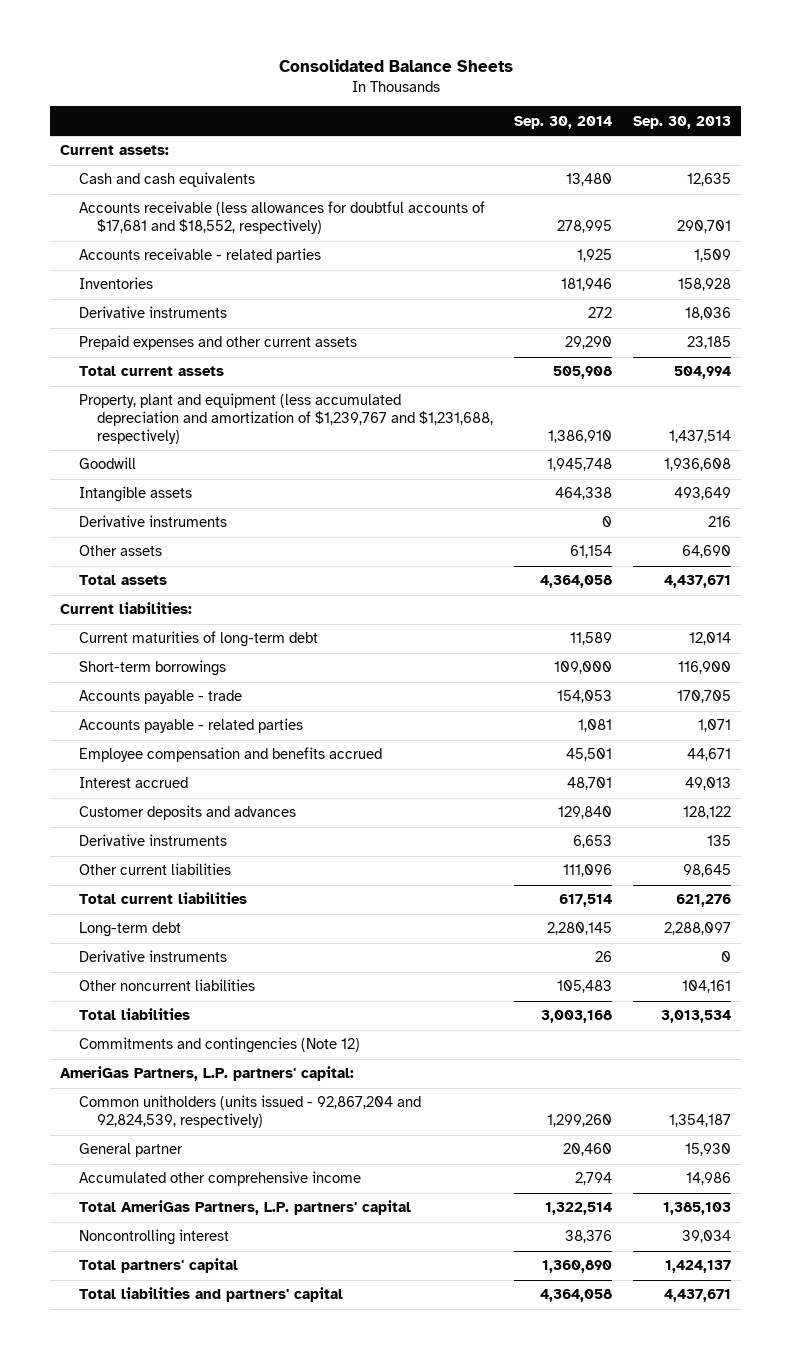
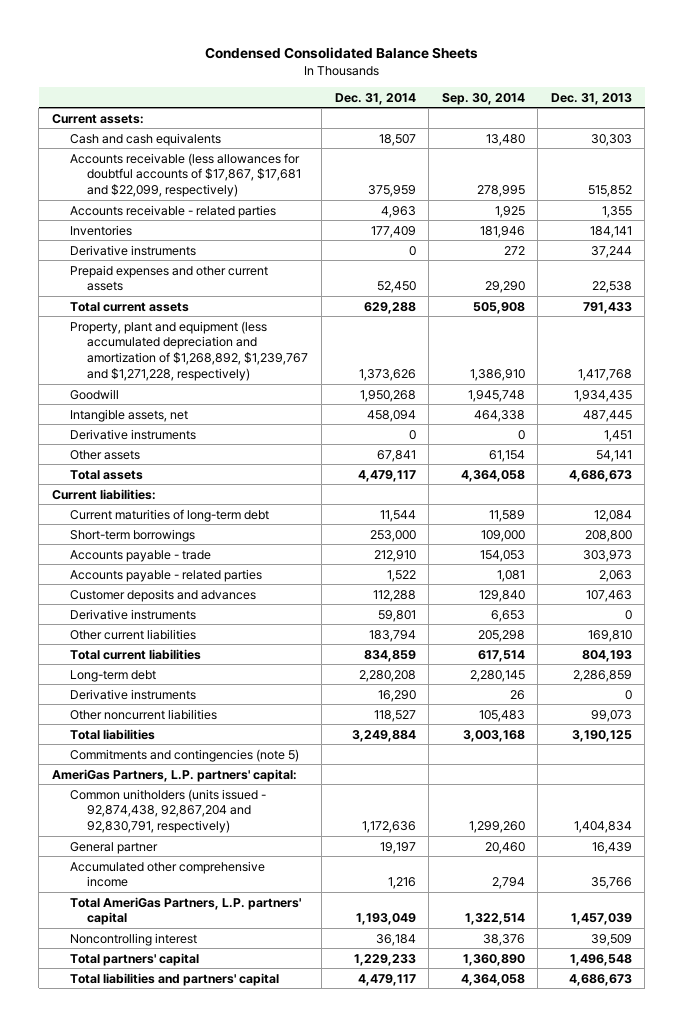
[278,59,513,73] Consolidated Balance Sheets -> [204,46,478,59] Condensed Consolidated Balance Sheets
[632,115,731,129] Sep. 30, 2013 -> none
none -> [334,92,416,105] Dec. 31, 2014
none -> [550,92,632,105] Dec. 31, 2013
[78,201,485,235] Accounts receivable (less allowances for doubtful accounts of $17,681 and $18,552, respectively) -> [69,152,302,198] Accounts receivable (less allowances for doubtful accounts of $17,867, $17,681 and $22,099, respectively)
[78,393,493,444] Property, plant and equipment (less accumulated depreciation and amortization of $1,239,767 and $1,231,688, respectively) -> [69,320,309,381] Property, plant and equipment (less accumulated depreciation and amortization of $1,268,892, $1,239,767 and $1,271,228, respectively)
[78,486,192,503] Intangible assets -> [69,408,188,422] Intangible assets, net
[78,747,382,763] Employee compensation and benefits accrued -> none
[78,777,188,789] Interest accrued -> none
[562,864,612,878] 111,096 -> [477,629,525,642] 205,298
[78,1037,360,1054] Commitments and contingencies (Note 12) -> [69,748,299,762] Commitments and contingencies (note 5)
[78,1095,421,1129] Common unitholders (units issued - 92,867,204 and 92,824,539, respectively) -> [69,788,266,834] Common unitholders (units issued - 92,874,438, 92,867,204 and 92,830,791, respectively)

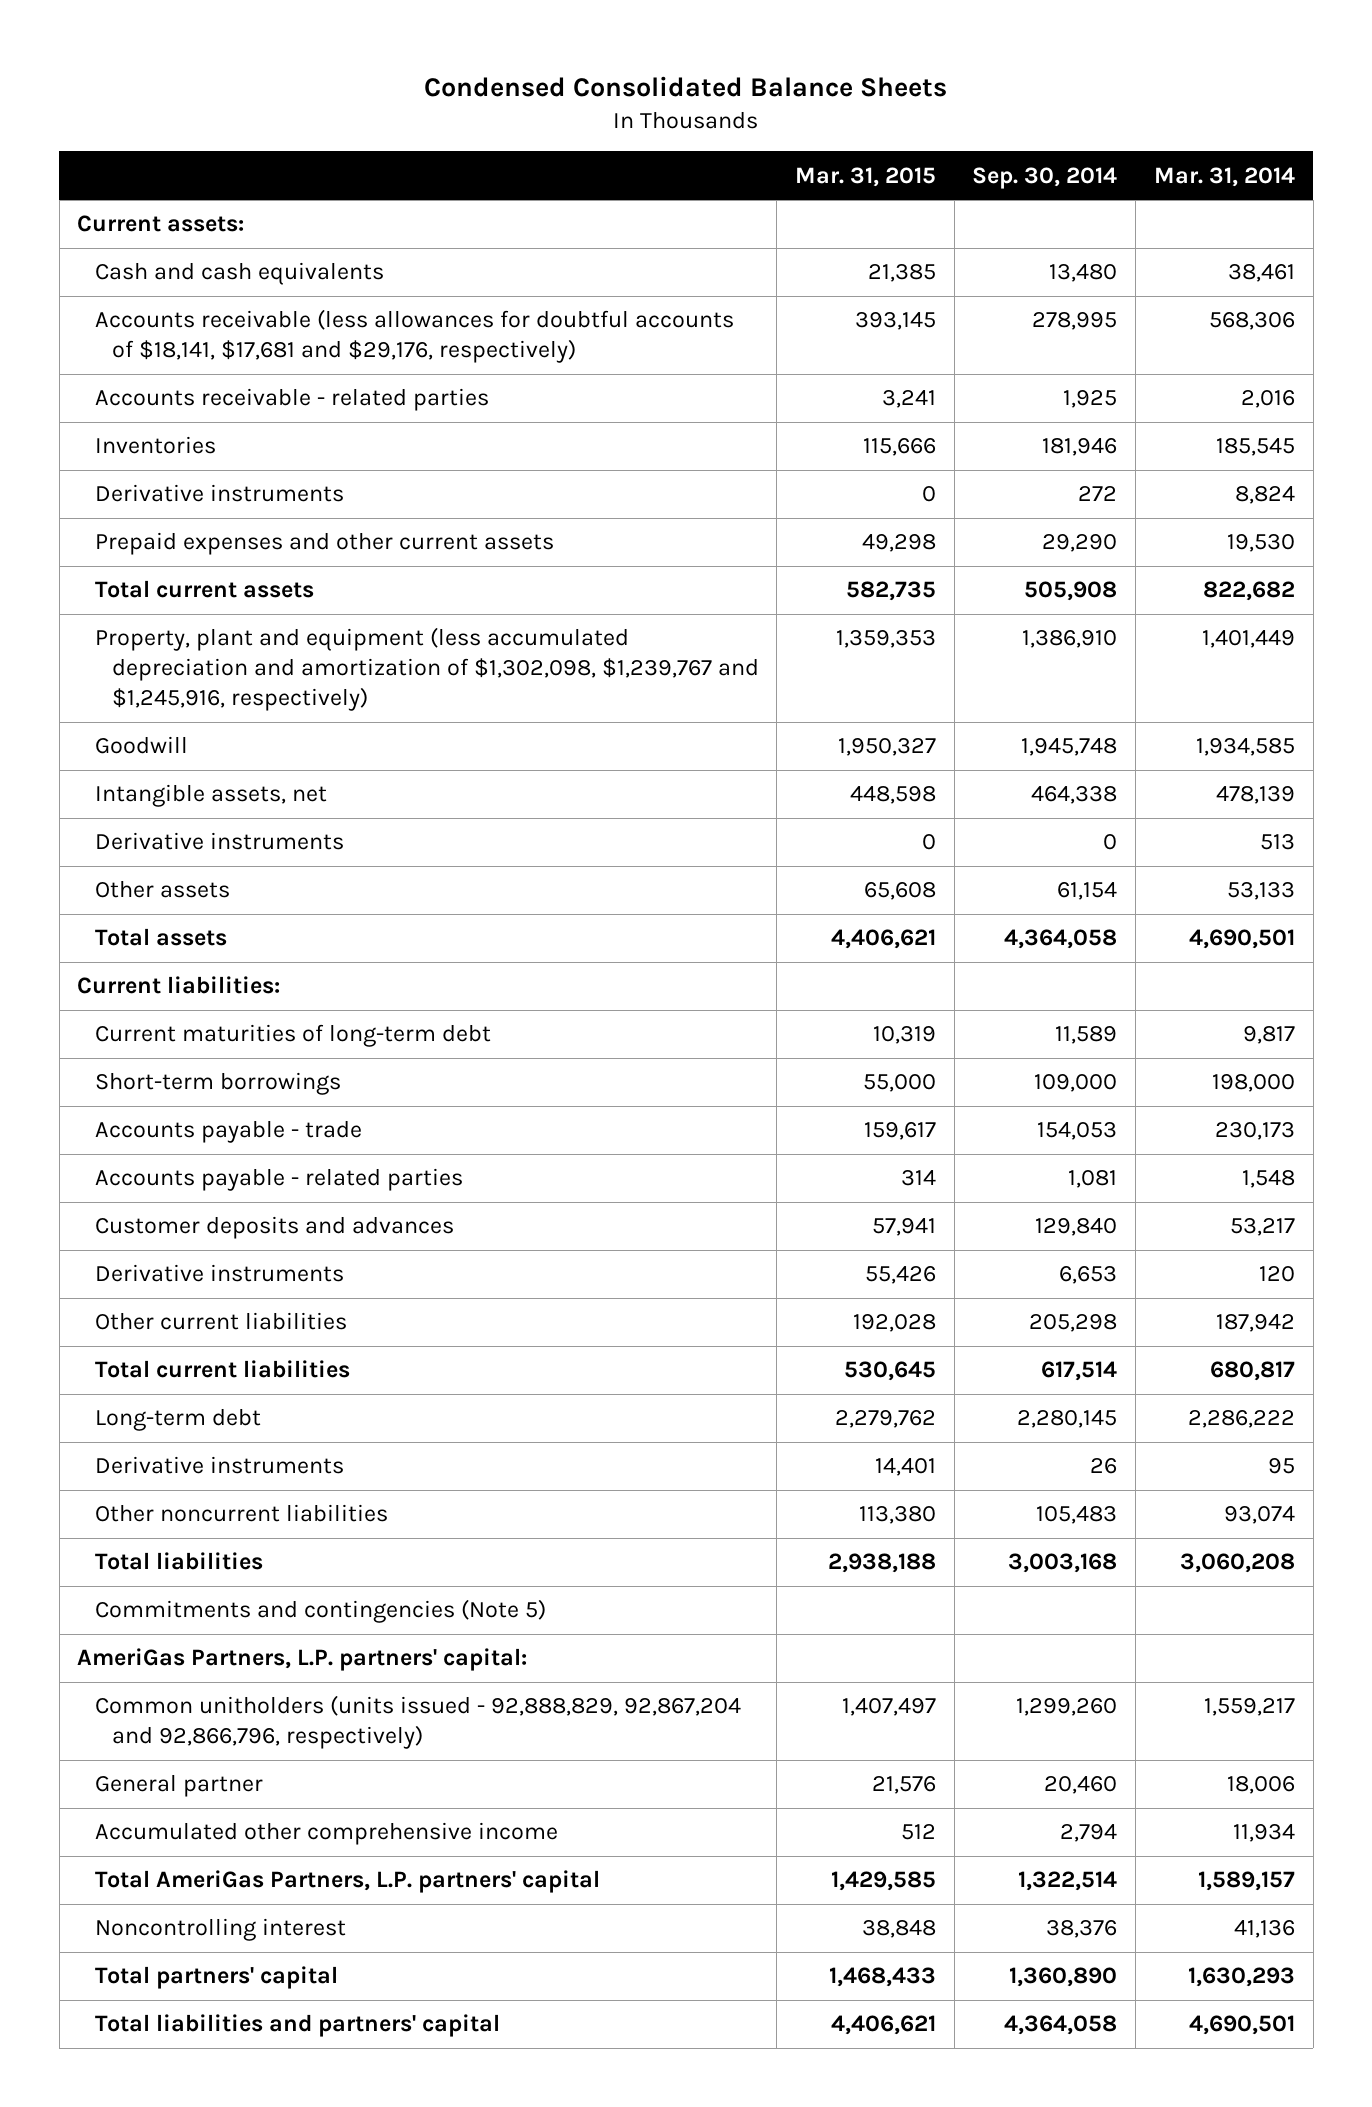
[334,92,416,105] Dec. 31, 2014 -> none
[550,92,632,105] Dec. 31, 2013 -> none
none -> [795,166,937,187] Mar. 31, 2015
none -> [1153,166,1295,187] Mar. 31, 2014
[69,152,302,198] Accounts receivable (less allowances for doubtful accounts of $17,867, $17,681 and $22,099, respectively) -> [94,309,734,364] Accounts receivable (less allowances for doubtful accounts of $18,141, $17,681 and $29,176, respectively)
[69,320,309,381] Property, plant and equipment (less accumulated depreciation and amortization of $1,268,892, $1,239,767 and $1,271,228, respectively) -> [94,627,759,712] Property, plant and equipment (less accumulated depreciation and amortization of $1,302,098, $1,239,767 and $1,245,916, respectively)
[69,748,299,762] Commitments and contingencies (note 5) -> [94,1599,546,1624] Commitments and contingencies (Note 5)
[69,788,266,834] Common unitholders (units issued - 92,874,438, 92,867,204 and 92,830,791, respectively) -> [94,1695,741,1750] Common unitholders (units issued - 92,888,829, 92,867,204 and 92,866,796, respectively)

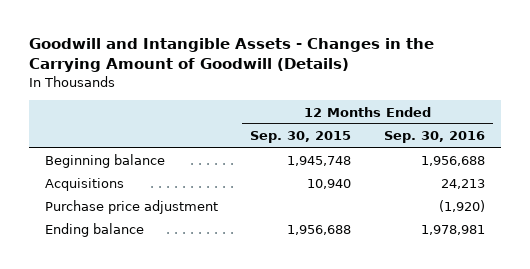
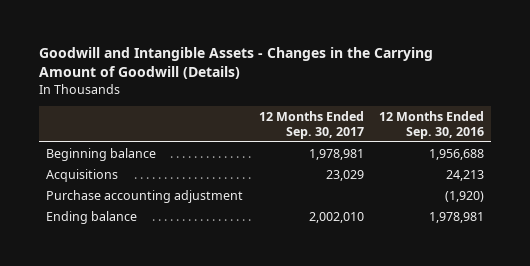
[250,131,352,144] Sep. 30, 2015 -> none
none -> [258,110,364,140] 12 Months Ended Sep. 30, 2017
[44,199,218,214] Purchase price adjustment -> [46,189,244,203] Purchase accounting adjustment

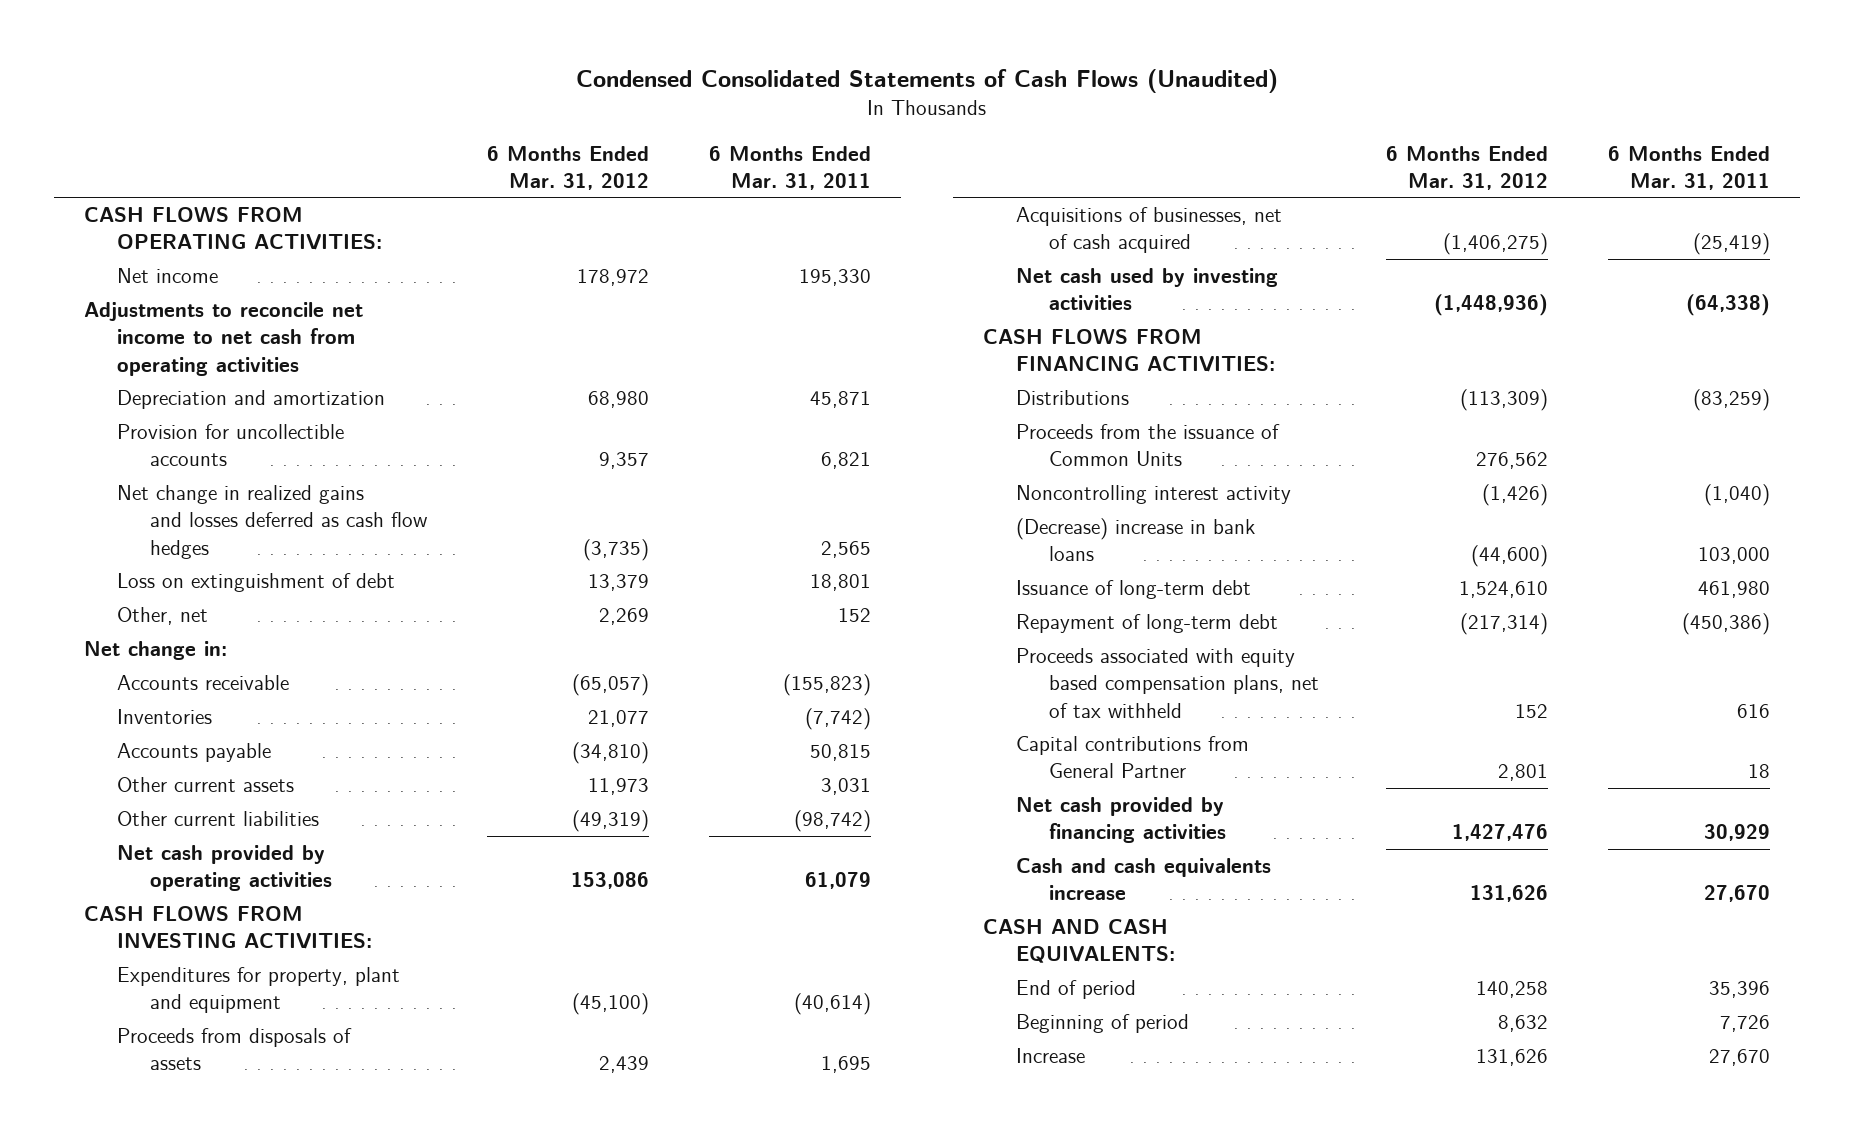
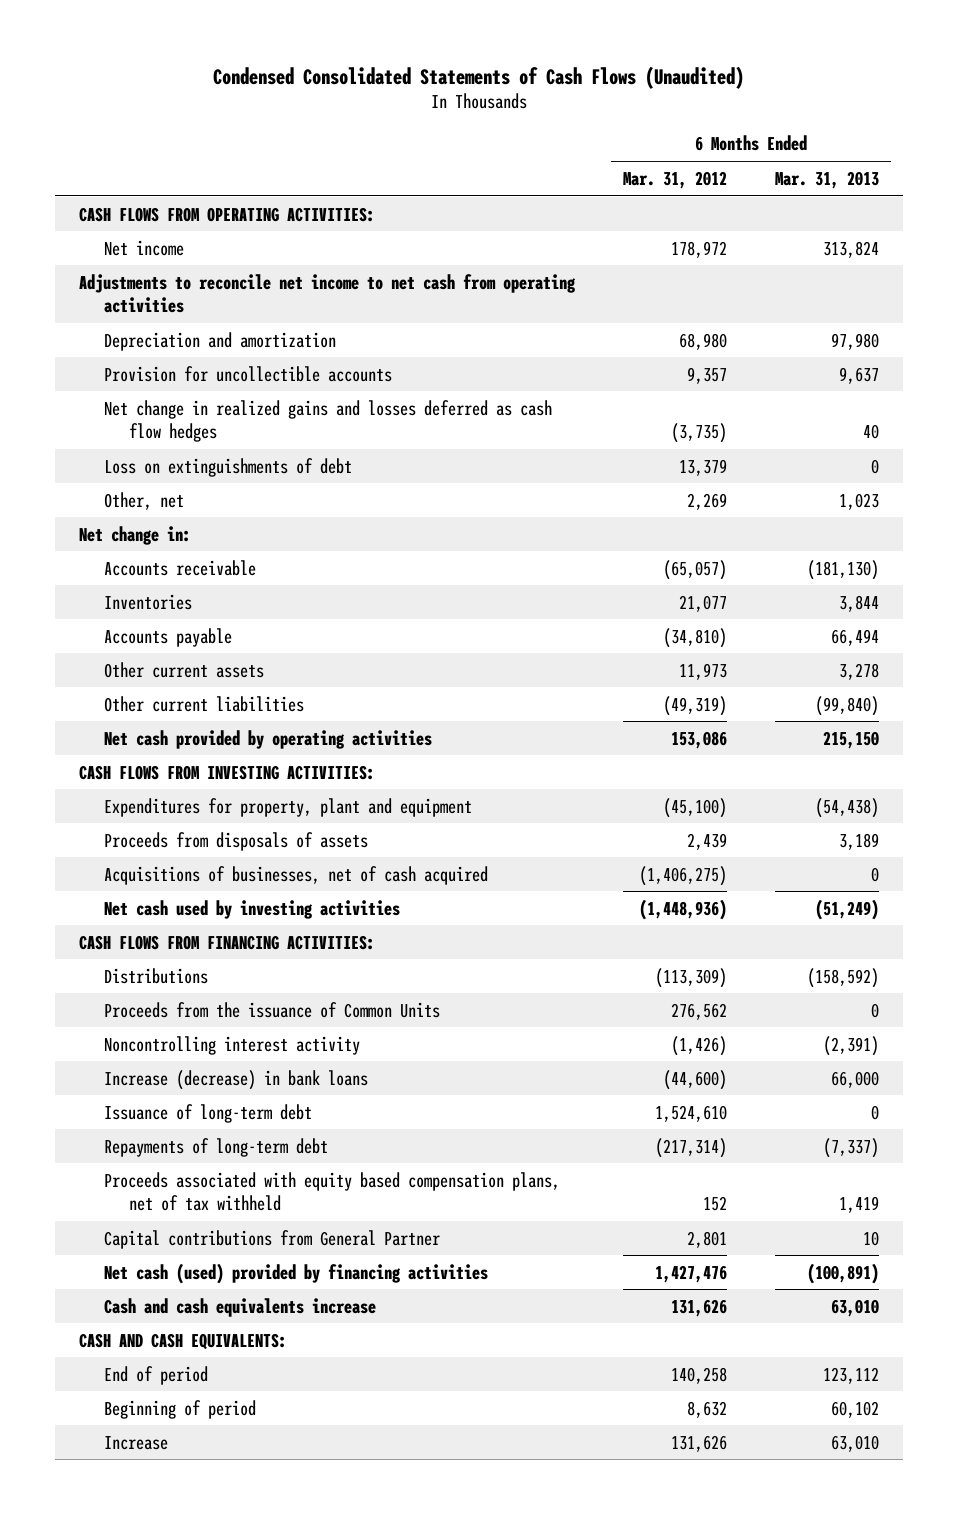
[708,145,871,190] 6 Months Ended Mar. 31, 2011 -> none
none -> [775,170,880,189] Mar. 31, 2013
[117,573,396,593] Loss on extinguishment of debt -> [103,457,352,477] Loss on extinguishments of debt
[1015,518,1255,562] (Decrease) increase in bank loans -> [103,1069,368,1090] Increase (decrease) in bank loans
[1015,614,1278,634] Repayment of long-term debt -> [103,1137,328,1157] Repayments of long-term debt
[1015,797,1226,844] Net cash provided by financing activities -> [103,1262,488,1284] Net cash (used) provided by financing activities

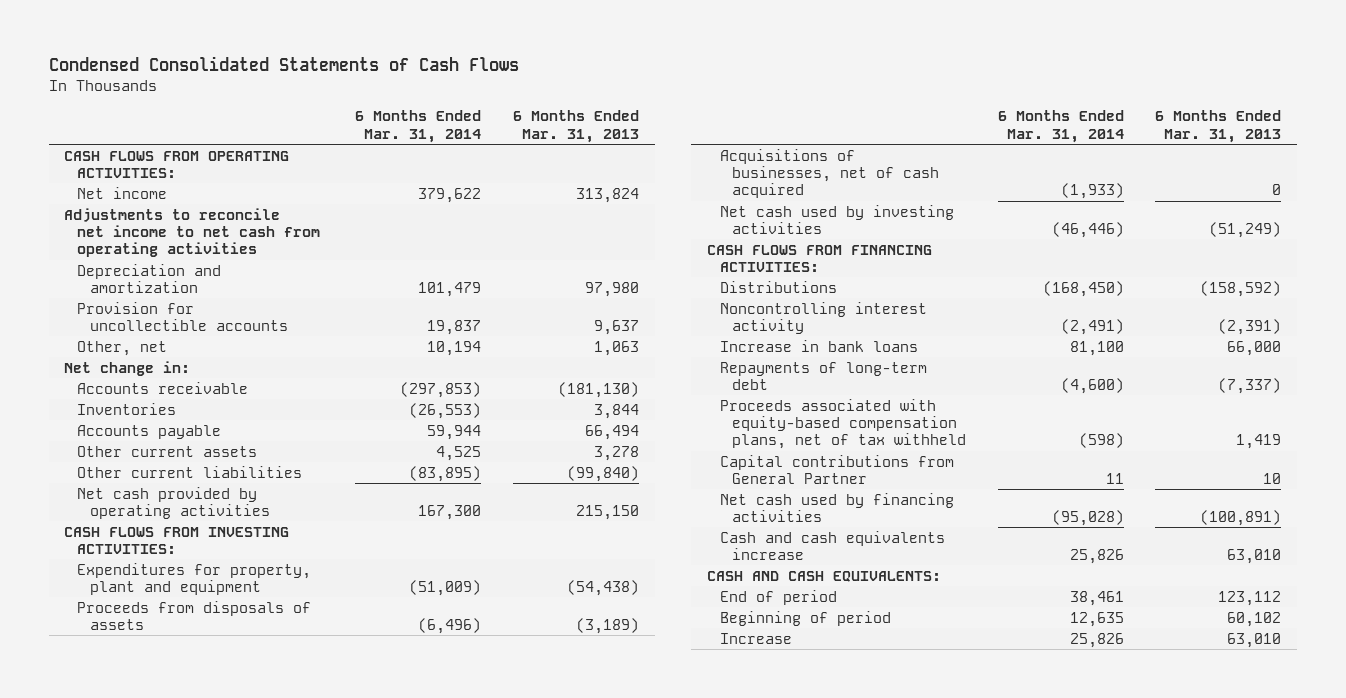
[213,65,745,89] Condensed Consolidated Statements of Cash Flows (Unaudited) -> [48,56,519,72] Condensed Consolidated Statements of Cash Flows
[623,170,728,189] Mar. 31, 2012 -> none
none -> [355,110,482,143] 6 Months Ended Mar. 31, 2014
[103,399,552,442] Net change in realized gains and losses deferred as cash flow hedges -> none
[103,457,352,477] Loss on extinguishments of debt -> none
[839,492,880,510] 1,023 -> [593,340,639,356] 1,063
[839,832,880,850] 3,189 -> [575,618,639,635] (3,189)
[103,1001,440,1018] Proceeds from the issuance of Common Units -> none
[103,1103,312,1123] Issuance of long-term debt -> none
[103,1069,368,1090] Increase (decrease) in bank loans -> [719,339,918,352] Increase in bank loans
[103,1171,560,1211] Proceeds associated with equity based compensation plans, net of tax withheld -> [719,398,967,450] Proceeds associated with equity-based compensation plans, net of tax withheld
[103,1262,488,1284] Net cash (used) provided by financing activities -> [719,492,954,523] Net cash used by financing activities

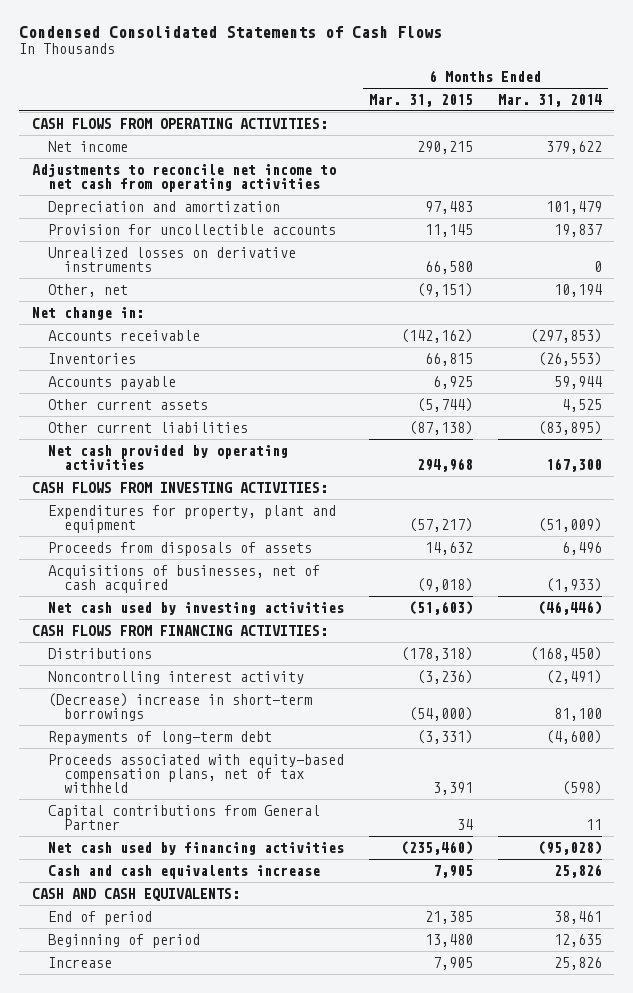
[512,110,639,143] 6 Months Ended Mar. 31, 2013 -> none
none -> [368,93,473,107] Mar. 31, 2015
none -> [47,246,296,273] Unrealized losses on derivative instruments
[418,618,482,635] (6,496) -> [561,541,602,555] 6,496
[719,339,918,352] Increase in bank loans -> [47,692,312,722] (Decrease) increase in short-term borrowings

